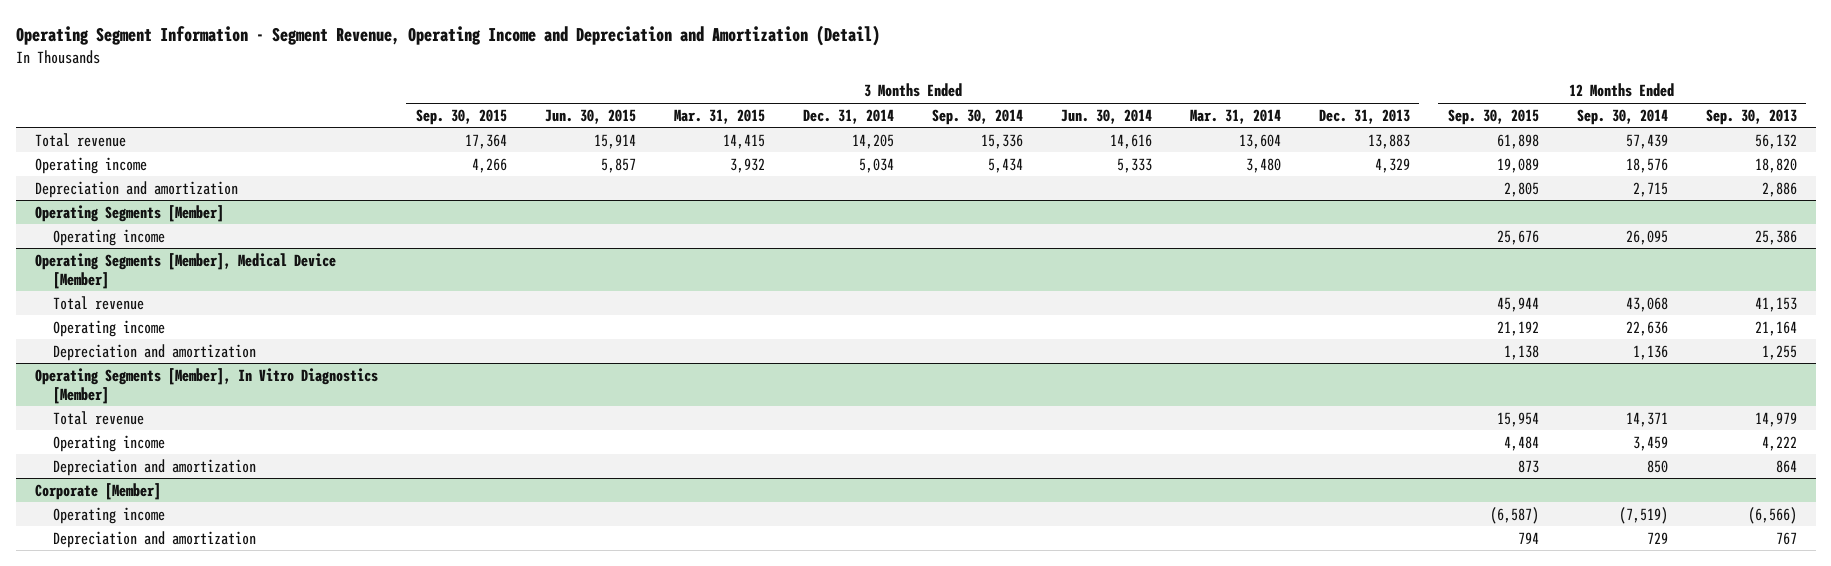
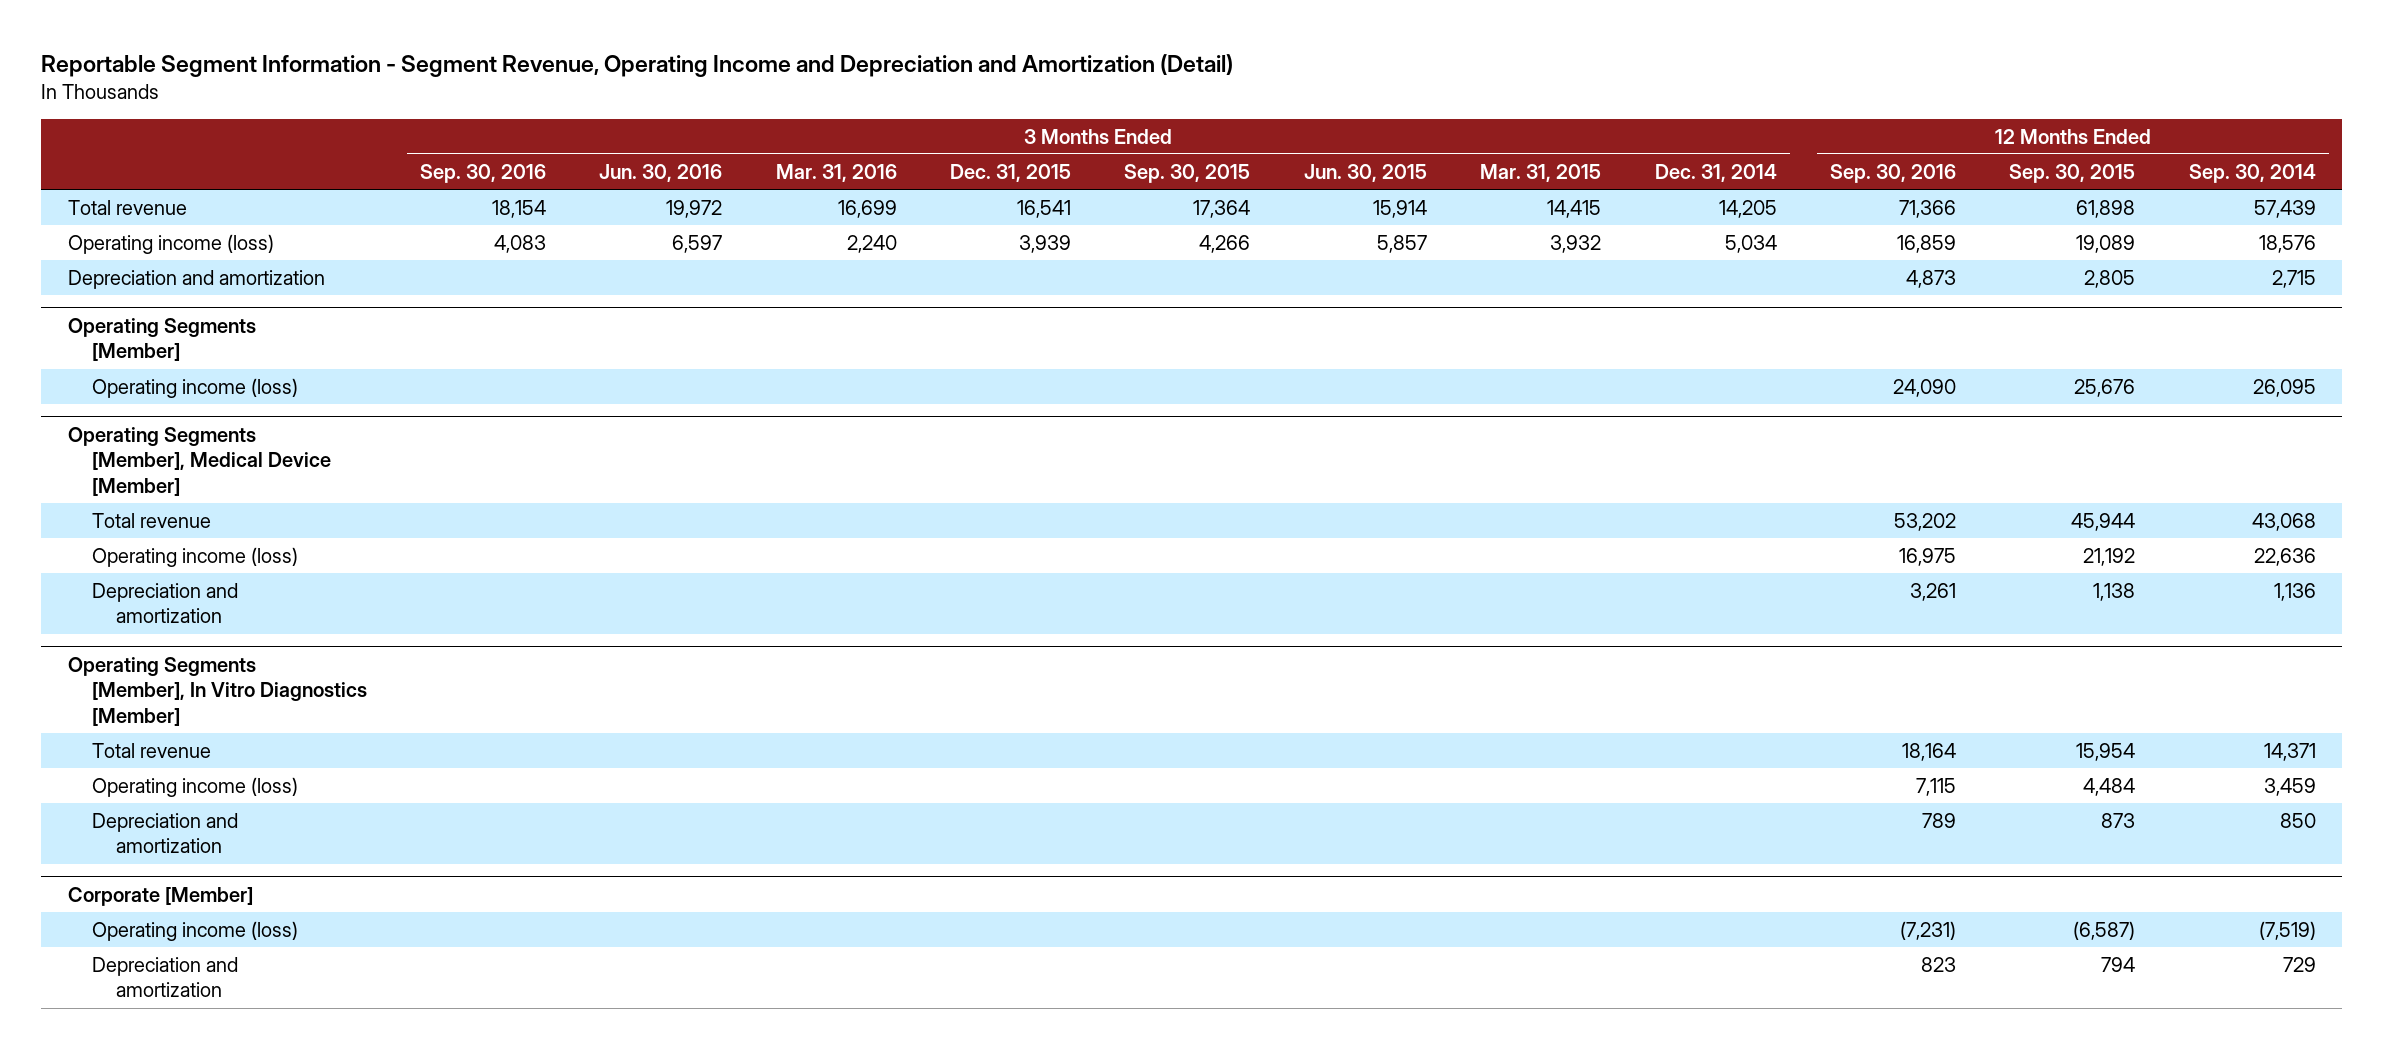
[15,24,880,46] Operating Segment Information - Segment Revenue, Operating Income and Depreciation and Amortization (Detail) -> [40,53,1233,77] Reportable Segment Information - Segment Revenue, Operating Income and Depreciation and Amortization (Detail)
[931,108,1023,125] Sep. 30, 2014 -> none
[1060,108,1152,124] Jun. 30, 2014 -> none
[1189,108,1281,124] Mar. 31, 2014 -> none
[1318,108,1410,124] Dec. 31, 2013 -> none
[1705,108,1797,125] Sep. 30, 2013 -> none
none -> [420,163,547,183] Sep. 30, 2016
none -> [599,163,723,182] Jun. 30, 2016
none -> [775,163,897,182] Mar. 31, 2016
none -> [950,163,1072,182] Dec. 31, 2015
none -> [1829,163,1956,183] Sep. 30, 2016
[34,156,147,174] Operating income -> [67,233,274,254] Operating income (loss)
[52,228,165,246] Operating income -> [91,377,298,398] Operating income (loss)
[52,319,165,337] Operating income -> [91,546,298,567] Operating income (loss)
[52,434,165,452] Operating income -> [91,776,298,797] Operating income (loss)
[52,506,165,524] Operating income -> [91,920,298,941] Operating income (loss)

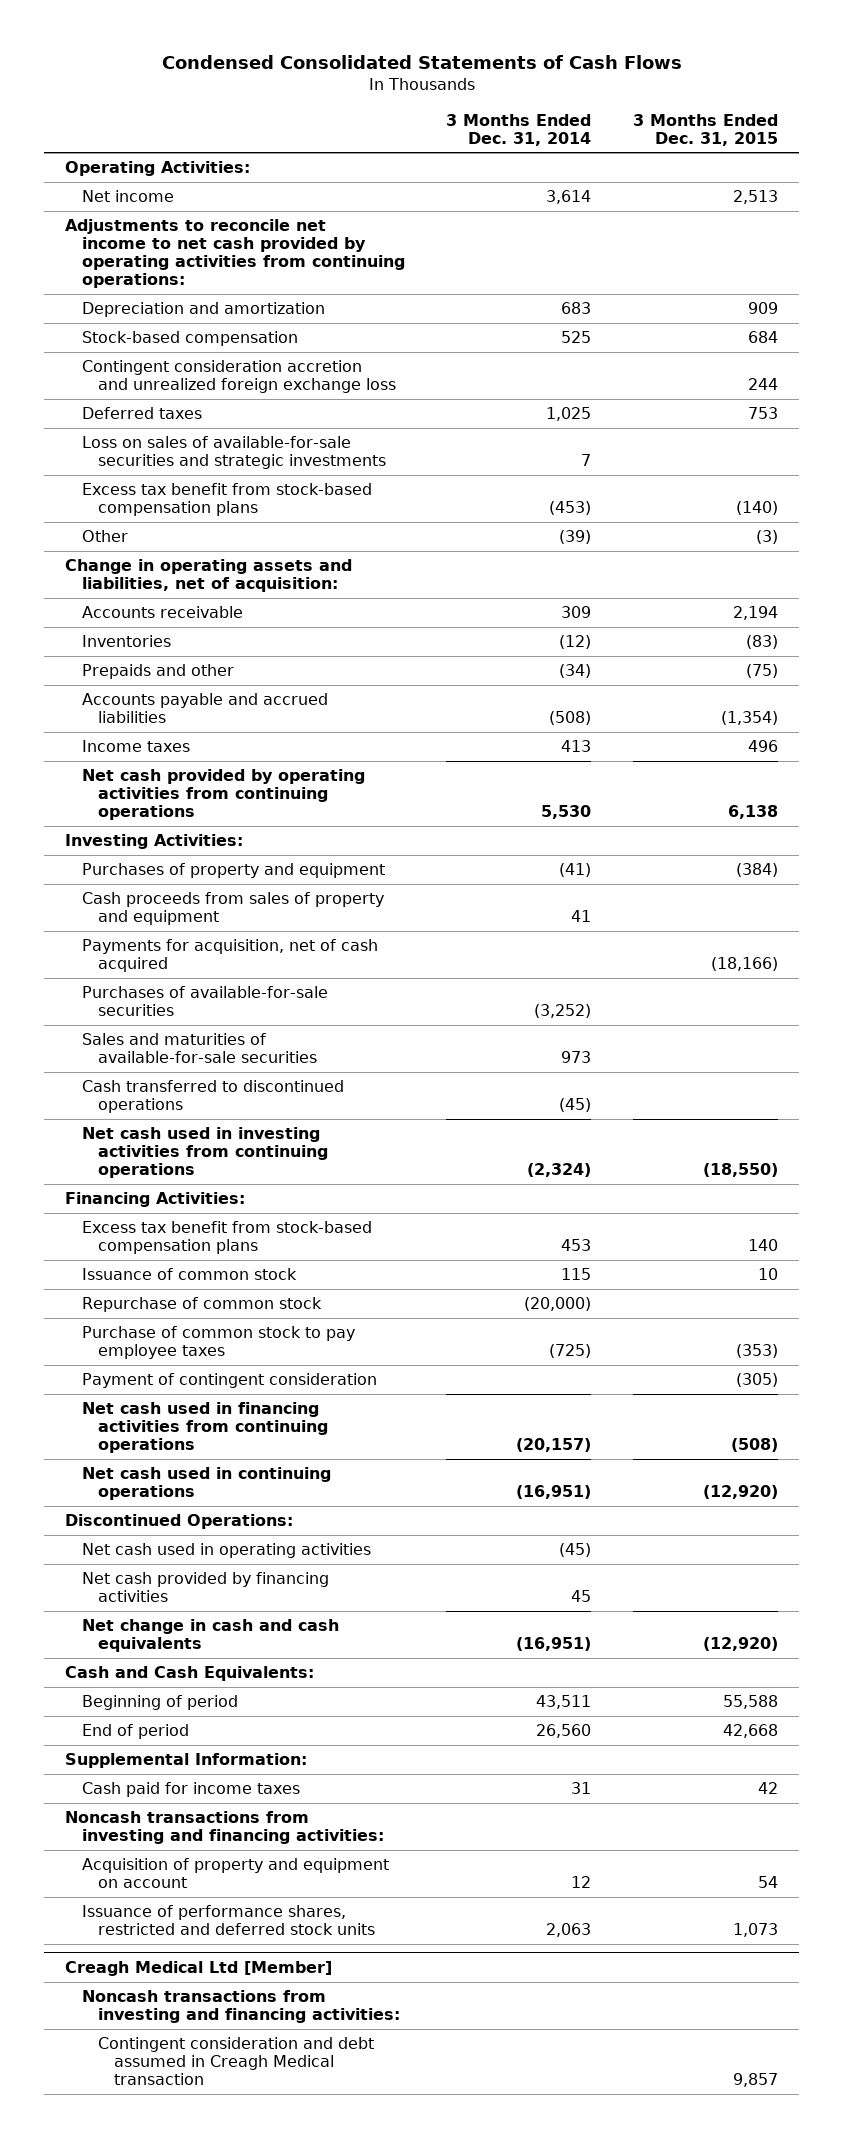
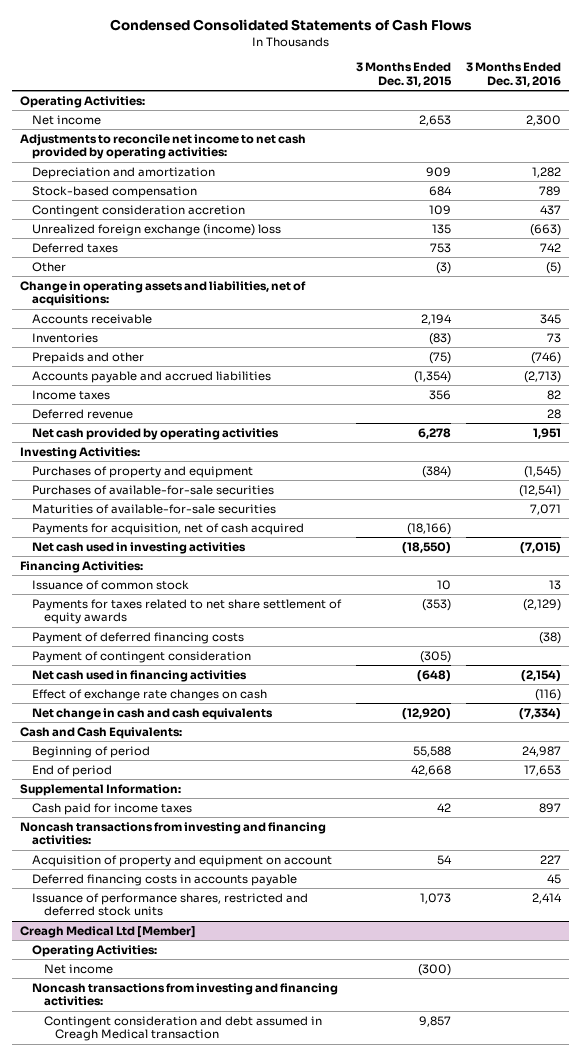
[446,113,592,146] 3 Months Ended Dec. 31, 2014 -> none
none -> [466,62,562,88] 3 Months Ended Dec. 31, 2016
[732,190,778,205] 2,513 -> [419,114,452,126] 2,653
[65,219,405,289] Adjustments to reconcile net income to net cash provided by operating activities from continuing operations: -> [19,133,306,160] Adjustments to reconcile net income to net cash provided by operating activities:
[81,360,396,394] Contingent consideration accretion and unrealized foreign exchange loss -> [31,204,245,217] Contingent consideration accretion
[747,378,778,391] 244 -> [429,204,452,215] 109
none -> [31,223,281,236] Unrealized foreign exchange (income) loss
[81,436,386,470] Loss on sales of available-for-sale securities and strategic investments -> none
[81,483,372,517] Excess tax benefit from stock-based compensation plans -> none
[65,559,353,593] Change in operating assets and liabilities, net of acquisition: -> [19,280,306,307] Change in operating assets and liabilities, net of acquisitions:
[747,740,778,753] 496 -> [429,389,452,400] 356
none -> [31,408,133,419] Deferred revenue
[81,769,365,821] Net cash provided by operating activities from continuing operations -> [31,427,279,440] Net cash provided by operating activities
[727,805,778,820] 6,138 -> [418,427,452,439] 6,278
[81,892,384,926] Cash proceeds from sales of property and equipment -> none
[81,1080,344,1114] Cash transferred to discontinued operations -> none
[81,1033,317,1064] Sales and maturities of available-for-sale securities -> [31,503,276,514] Maturities of available-for-sale securities
[81,939,378,973] Payments for acquisition, net of cash acquired -> [31,522,304,535] Payments for acquisition, net of cash acquired
[81,1127,328,1179] Net cash used in investing activities from continuing operations -> [31,541,246,554] Net cash used in investing activities
[81,1221,372,1255] Excess tax benefit from stock-based compensation plans -> none
[81,1297,322,1313] Repurchase of common stock -> none
[81,1326,355,1360] Purchase of common stock to pay employee taxes -> [31,598,342,625] Payments for taxes related to net share settlement of equity awards
none -> [31,631,244,644] Payment of deferred financing costs
[81,1467,331,1501] Net cash used in continuing operations -> none
[65,1514,294,1530] Discontinued Operations: -> none
[81,1543,371,1559] Net cash used in operating activities -> none
[81,1572,329,1603] Net cash provided by financing activities -> none
[81,1402,328,1454] Net cash used in financing activities from continuing operations -> [31,669,247,682] Net cash used in financing activities
[730,1438,778,1453] (508) -> [417,669,452,682] (648)
none -> [31,688,267,701] Effect of exchange rate changes on cash
none -> [31,873,297,886] Deferred financing costs in accounts payable
none -> [31,944,157,957] Operating Activities:
none -> [43,963,113,974] Net income

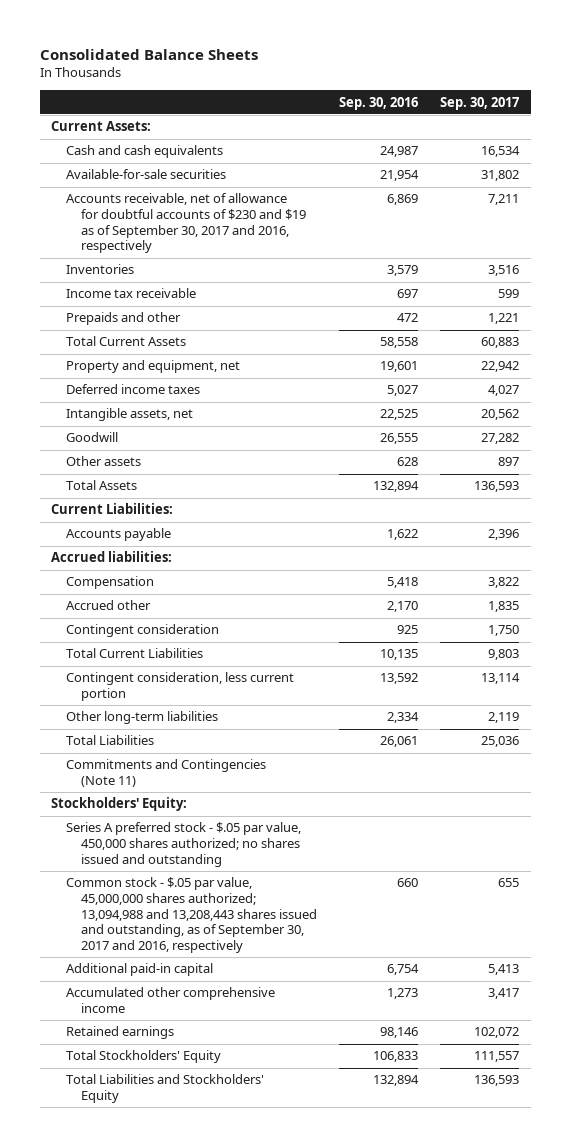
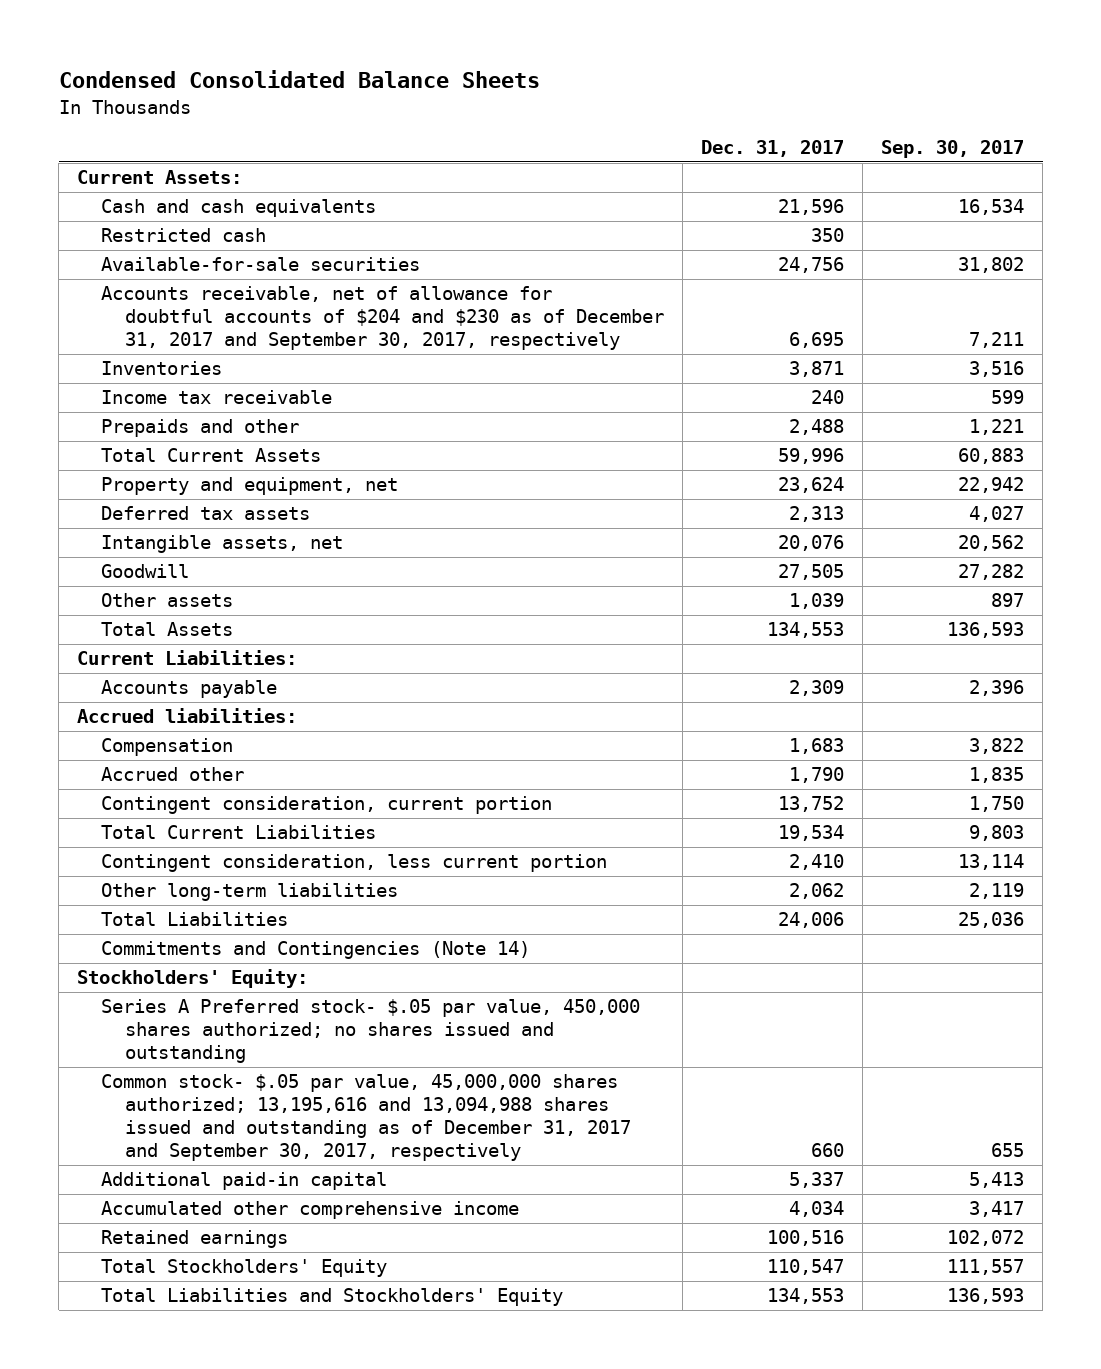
[39,48,258,60] Consolidated Balance Sheets -> [58,70,540,89] Condensed Consolidated Balance Sheets
[339,96,419,110] Sep. 30, 2016 -> none
none -> [700,140,844,158] Dec. 31, 2017
none -> [101,228,267,243] Restricted cash
[65,193,307,254] Accounts receivable, net of allowance for doubtful accounts of $230 and $19 as of September 30, 2017 and 2016, respectively -> [101,286,664,351] Accounts receivable, net of allowance for doubtful accounts of $204 and $230 as of December 31, 2017 and September 30, 2017, respectively
[65,384,200,395] Deferred income taxes -> [101,506,311,521] Deferred tax assets
[65,624,219,638] Contingent consideration -> [101,796,553,815] Contingent consideration, current portion
[65,759,266,788] Commitments and Contingencies (Note 11) -> [101,941,531,960] Commitments and Contingencies (Note 14)
[65,822,301,867] Series A preferred stock - $.05 par value, 450,000 shares authorized; no shares issued and outstanding -> [101,999,641,1064] Series A Preferred stock- $.05 par value, 450,000 shares authorized; no shares issued and outstanding
[65,877,318,954] Common stock - $.05 par value, 45,000,000 shares authorized; 13,094,988 and 13,208,443 shares issued and outstanding, as of September 30, 2017 and 2016, respectively -> [101,1074,631,1162] Common stock- $.05 par value, 45,000,000 shares authorized; 13,195,616 and 13,094,988 shares issued and outstanding as of December 31, 2017 and September 30, 2017, respectively

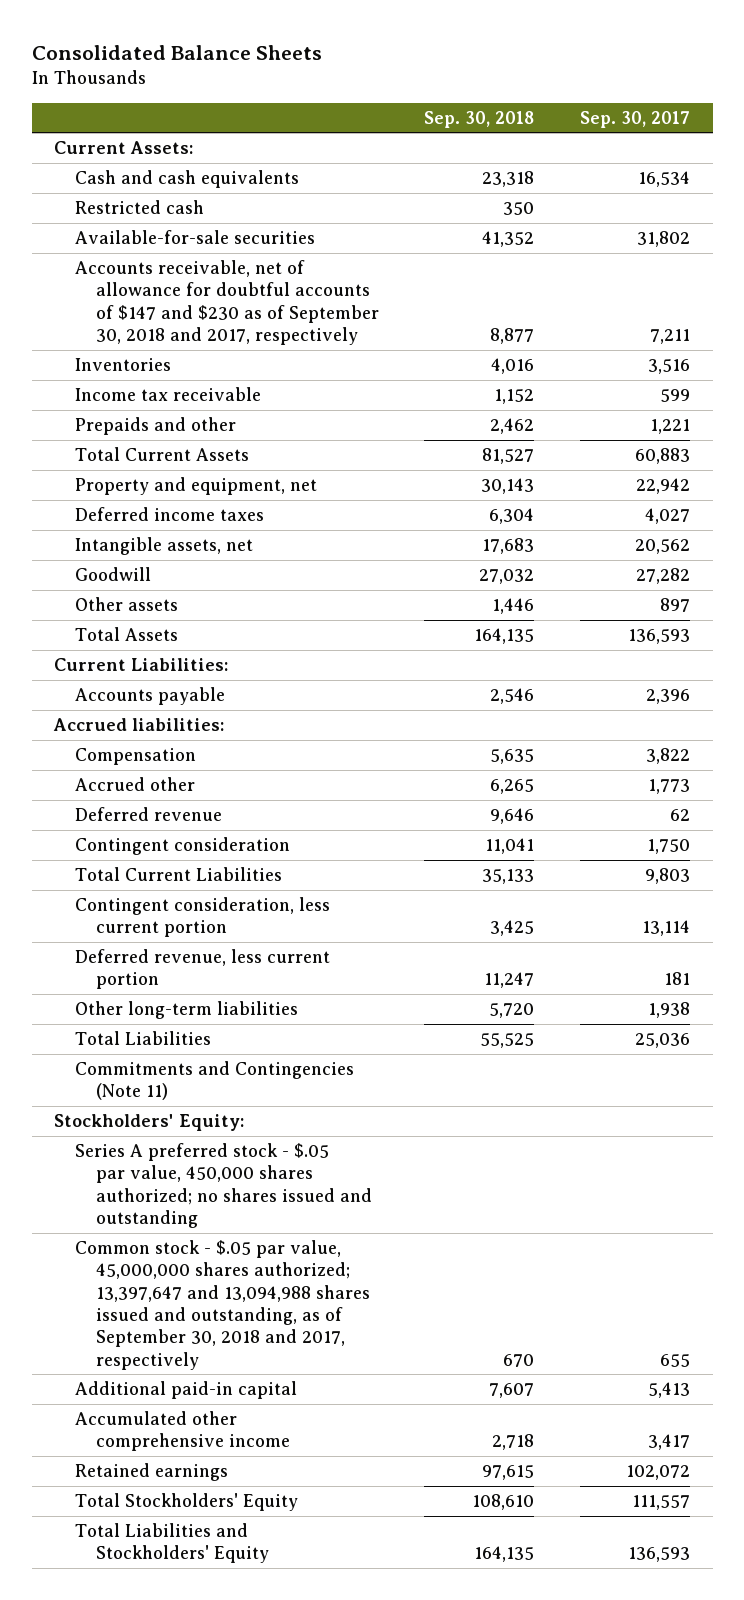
[58,70,540,89] Condensed Consolidated Balance Sheets -> [31,44,322,60] Consolidated Balance Sheets
[700,140,844,158] Dec. 31, 2017 -> none
none -> [424,110,535,128] Sep. 30, 2018
[101,286,664,351] Accounts receivable, net of allowance for doubtful accounts of $204 and $230 as of December 31, 2017 and September 30, 2017, respectively -> [75,260,379,346] Accounts receivable, net of allowance for doubtful accounts of $147 and $230 as of September 30, 2018 and 2017, respectively
[101,506,311,521] Deferred tax assets -> [75,507,265,522] Deferred income taxes
[969,767,1025,784] 1,835 -> [647,779,690,795] 1,773
none -> [75,807,223,822] Deferred revenue
[101,796,553,815] Contingent consideration, current portion -> [75,837,291,856] Contingent consideration
none -> [75,949,331,990] Deferred revenue, less current portion
[969,883,1025,900] 2,119 -> [647,1002,690,1019] 1,938
[101,941,531,960] Commitments and Contingencies (Note 14) -> [75,1061,355,1101] Commitments and Contingencies (Note 11)
[101,999,641,1064] Series A Preferred stock- $.05 par value, 450,000 shares authorized; no shares issued and outstanding -> [75,1143,372,1229] Series A preferred stock - $.05 par value, 450,000 shares authorized; no shares issued and outstanding
[101,1074,631,1162] Common stock- $.05 par value, 45,000,000 shares authorized; 13,195,616 and 13,094,988 shares issued and outstanding as of December 31, 2017 and September 30, 2017, respectively -> [75,1240,370,1370] Common stock - $.05 par value, 45,000,000 shares authorized; 13,397,647 and 13,094,988 shares issued and outstanding, as of September 30, 2018 and 2017, respectively

